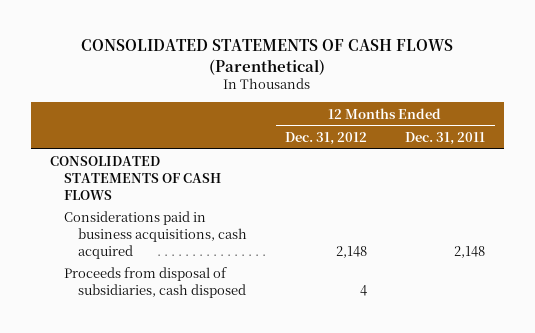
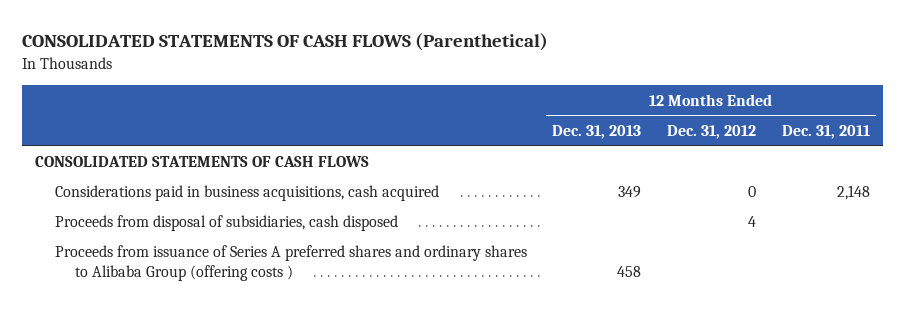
none -> [552,124,642,139] Dec. 31, 2013
[336,245,368,258] 2,148 -> [748,185,757,197] 0
none -> [54,244,527,282] Proceeds from issuance of Series A preferred shares and ordinary shares to Alibaba Group (offering costs )

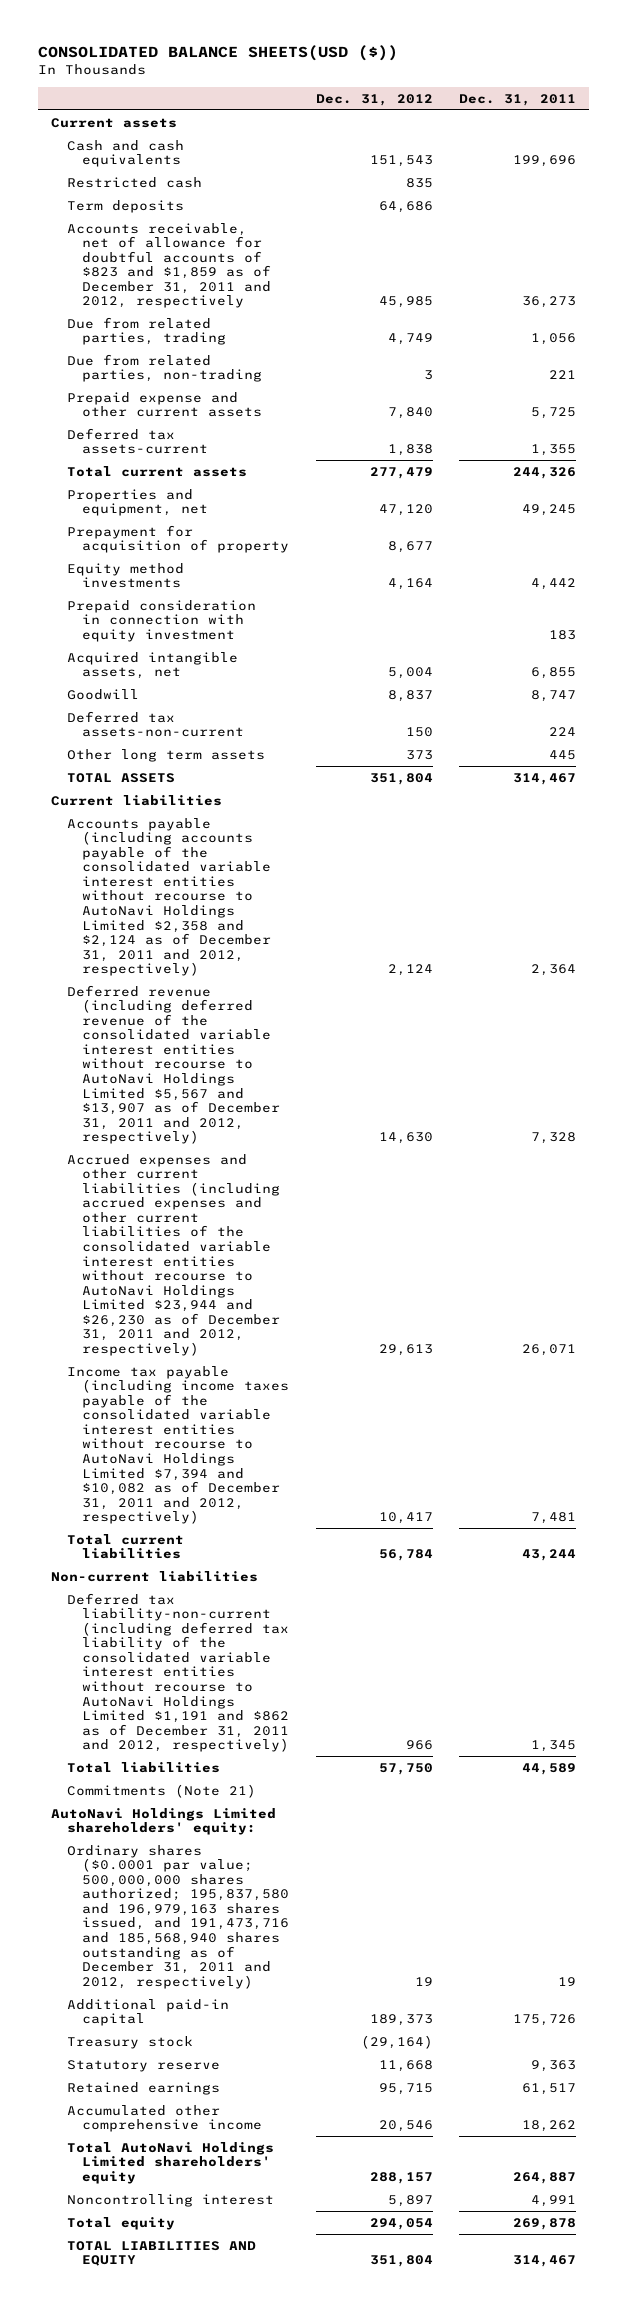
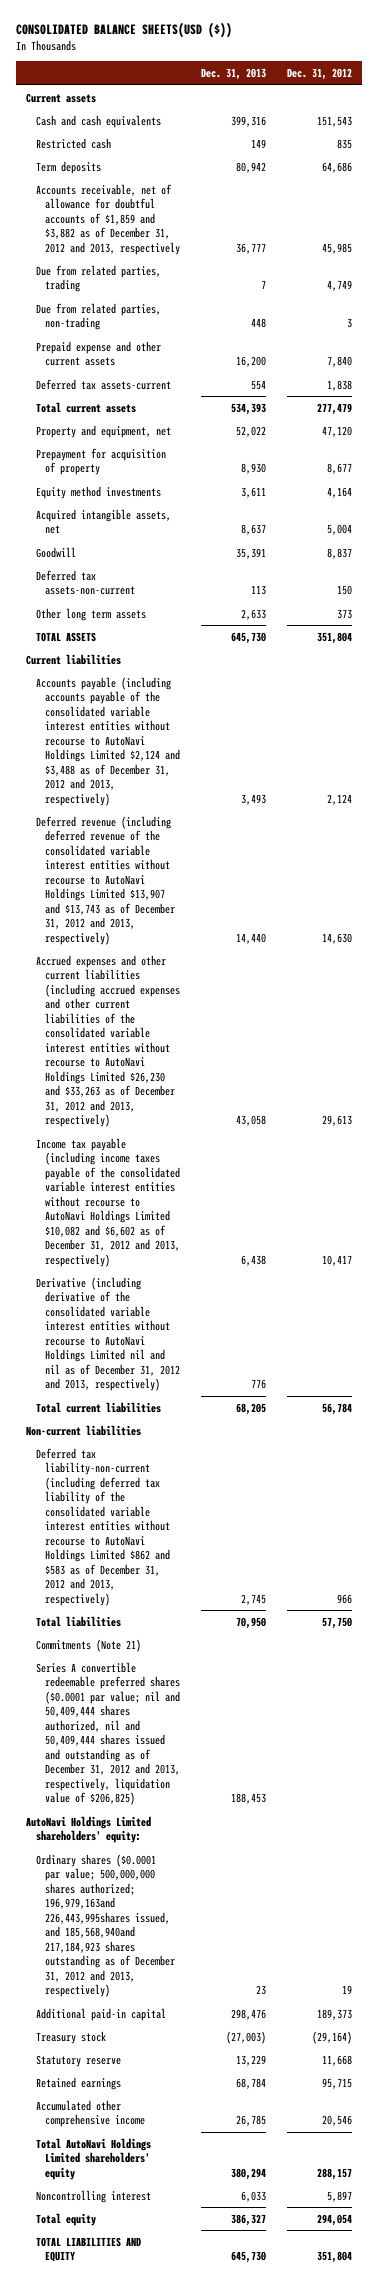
[459,93,577,106] Dec. 31, 2011 -> none
none -> [201,68,267,81] Dec. 31, 2013
[66,222,272,309] Accounts receivable, net of allowance for doubtful accounts of $823 and $1,859 as of December 31, 2011 and 2012, respectively -> [35,183,181,255] Accounts receivable, net of allowance for doubtful accounts of $1,859 and $3,882 as of December 31, 2012 and 2013, respectively
[66,488,209,517] Properties and equipment, net -> [35,424,171,438] Property and equipment, net
[66,599,256,642] Prepaid consideration in connection with equity investment -> none
[66,817,272,977] Accounts payable (including accounts payable of the consolidated variable interest entities without recourse to AutoNavi Holdings Limited $2,358 and $2,124 as of December 31, 2011 and 2012, respectively) -> [35,676,181,806] Accounts payable (including accounts payable of the consolidated variable interest entities without recourse to AutoNavi Holdings Limited $2,124 and $3,488 as of December 31, 2012 and 2013, respectively)
[66,984,281,1145] Deferred revenue (including deferred revenue of the consolidated variable interest entities without recourse to AutoNavi Holdings Limited $5,567 and $13,907 as of December 31, 2011 and 2012, respectively) -> [35,815,176,945] Deferred revenue (including deferred revenue of the consolidated variable interest entities without recourse to AutoNavi Holdings Limited $13,907 and $13,743 as of December 31, 2012 and 2013, respectively)
[66,1153,281,1356] Accrued expenses and other current liabilities (including accrued expenses and other current liabilities of the consolidated variable interest entities without recourse to AutoNavi Holdings Limited $23,944 and $26,230 as of December 31, 2011 and 2012, respectively) -> [35,954,181,1128] Accrued expenses and other current liabilities (including accrued expenses and other current liabilities of the consolidated variable interest entities without recourse to AutoNavi Holdings Limited $26,230 and $33,263 as of December 31, 2012 and 2013, respectively)
[66,1365,290,1525] Income tax payable (including income taxes payable of the consolidated variable interest entities without recourse to AutoNavi Holdings Limited $7,394 and $10,082 as of December 31, 2011 and 2012, respectively) -> [35,1137,181,1267] Income tax payable (including income taxes payable of the consolidated variable interest entities without recourse to AutoNavi Holdings Limited $10,082 and $6,602 as of December 31, 2012 and 2013, respectively)
none -> [35,1276,181,1392] Derivative (including derivative of the consolidated variable interest entities without recourse to AutoNavi Holdings Limited nil and nil as of December 31, 2012 and 2013, respectively)
[66,1592,290,1753] Deferred tax liability-non-current (including deferred tax liability of the consolidated variable interest entities without recourse to AutoNavi Holdings Limited $1,191 and $862 as of December 31, 2011 and 2012, respectively) -> [35,1447,171,1606] Deferred tax liability-non-current (including deferred tax liability of the consolidated variable interest entities without recourse to AutoNavi Holdings Limited $862 and $583 as of December 31, 2012 and 2013, respectively)
none -> [35,1661,181,1806] Series A convertible redeemable preferred shares ($0.0001 par value; nil and 50,409,444 shares authorized, nil and 50,409,444 shares issued and outstanding as of December 31, 2012 and 2013, respectively, liquidation value of $206,825)
[66,1844,290,1989] Ordinary shares ($0.0001 par value; 500,000,000 shares authorized; 195,837,580 and 196,979,163 shares issued, and 191,473,716 and 185,568,940 shares outstanding as of December 31, 2011 and 2012, respectively) -> [35,1853,176,1998] Ordinary shares ($0.0001 par value; 500,000,000 shares authorized; 196,979,163and 226,443,995shares issued, and 185,568,940and 217,184,923 shares outstanding as of December 31, 2012 and 2013, respectively)

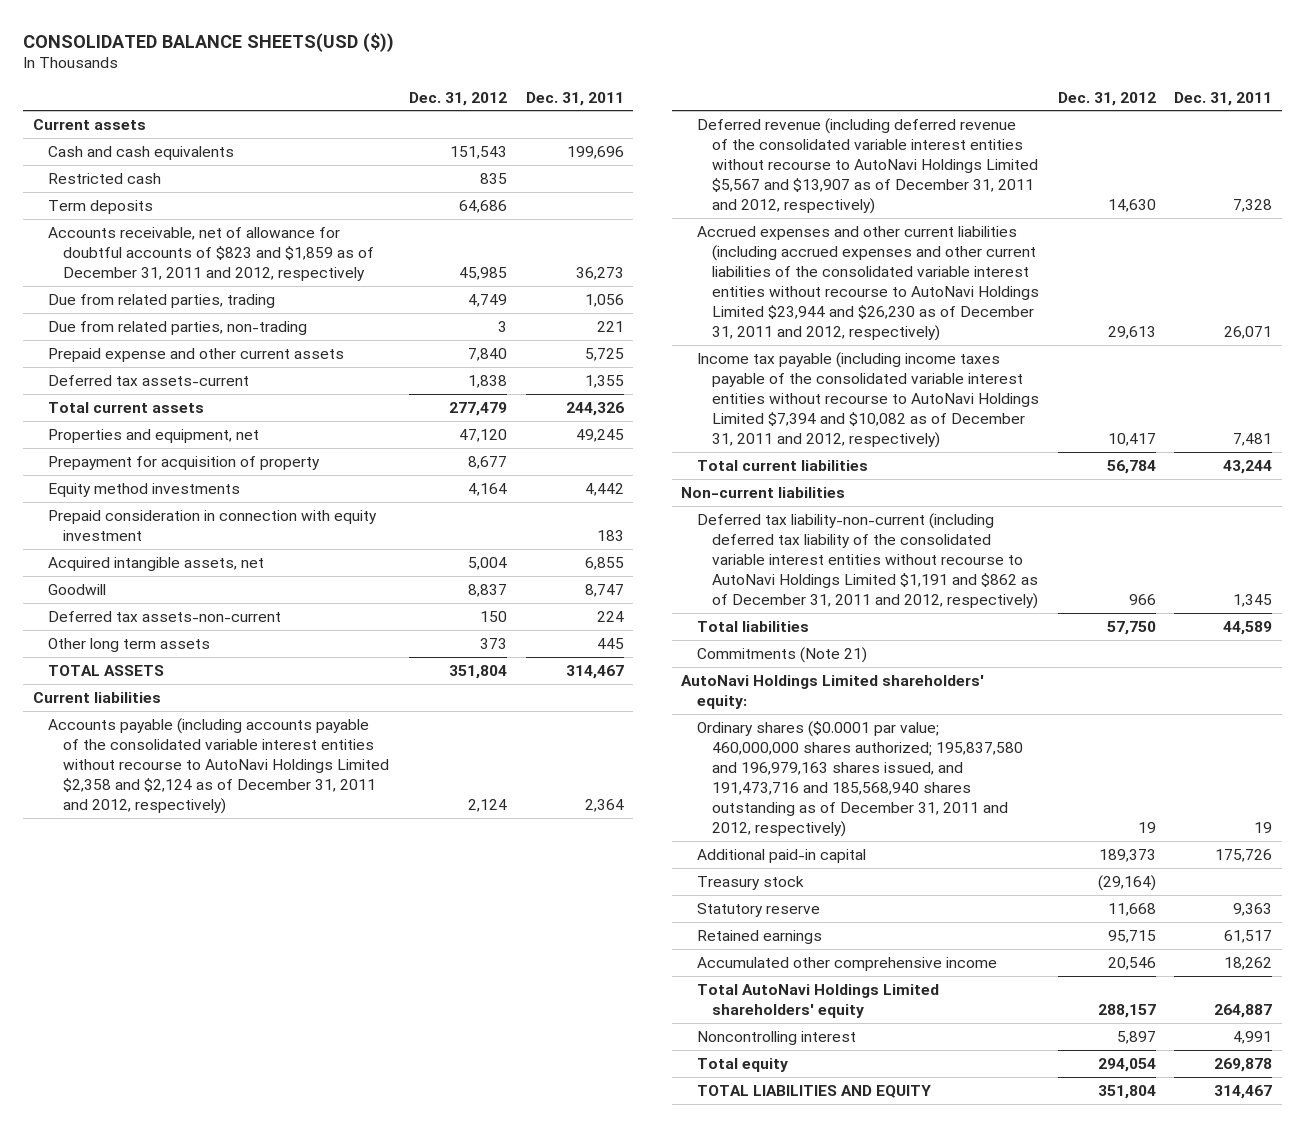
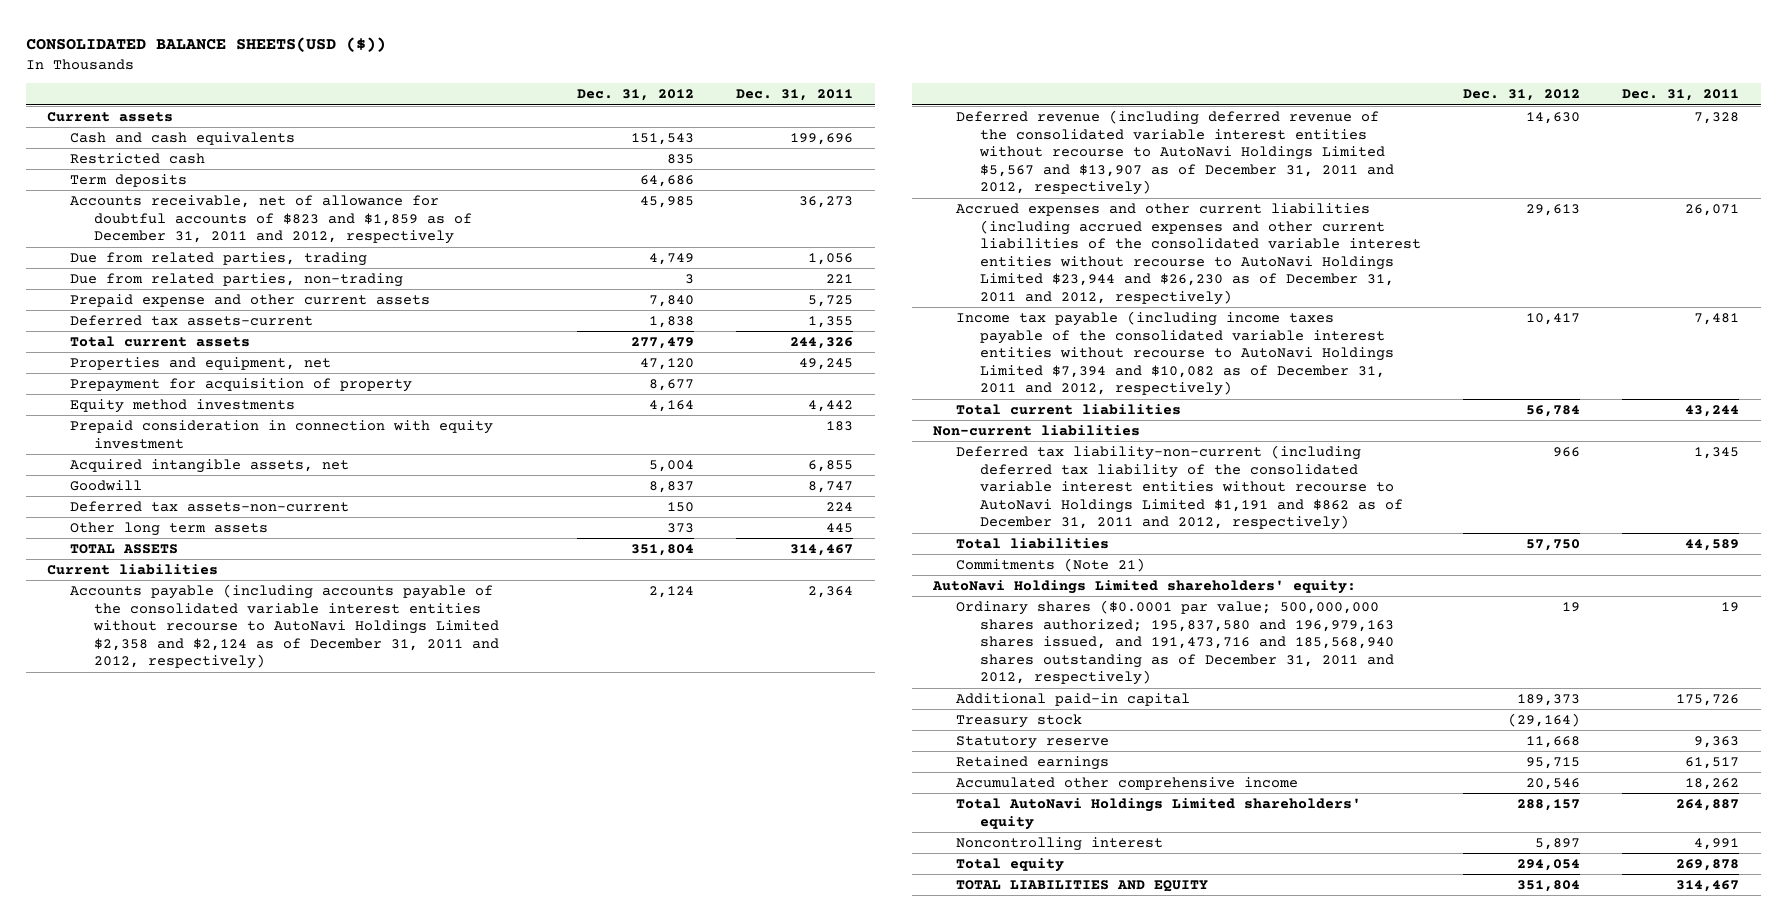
[696,720,1023,838] Ordinary shares ($0.0001 par value; 460,000,000 shares authorized; 195,837,580 and 196,979,163 shares issued, and 191,473,716 and 185,568,940 shares outstanding as of December 31, 2011 and 2012, respectively) -> [956,600,1395,686] Ordinary shares ($0.0001 par value; 500,000,000 shares authorized; 195,837,580 and 196,979,163 shares issued, and 191,473,716 and 185,568,940 shares outstanding as of December 31, 2011 and 2012, respectively)

